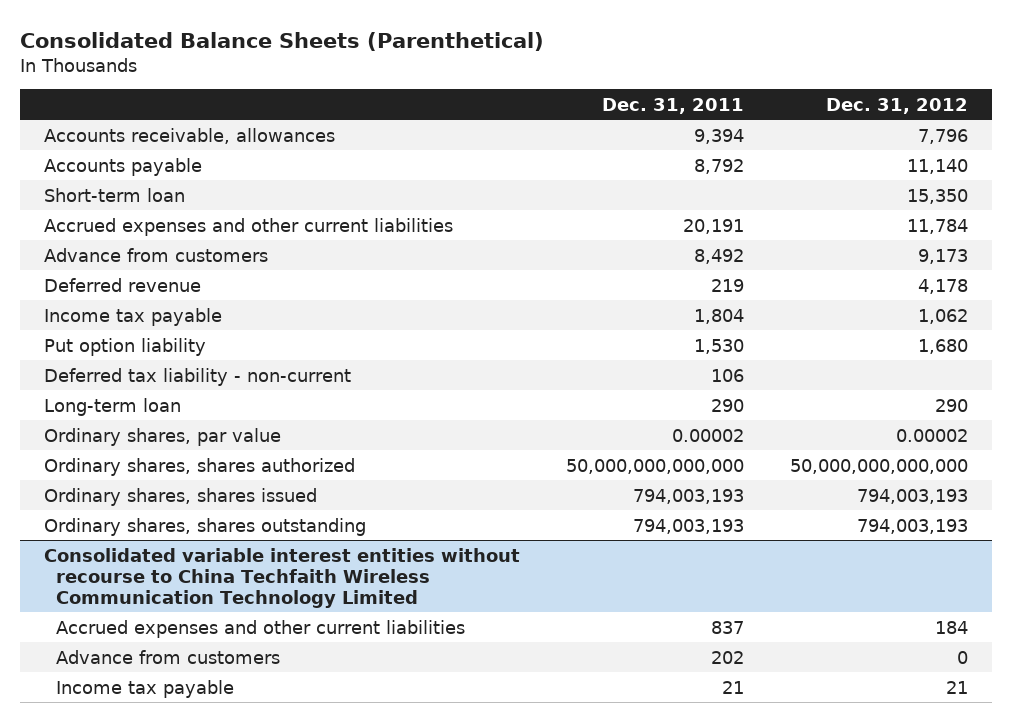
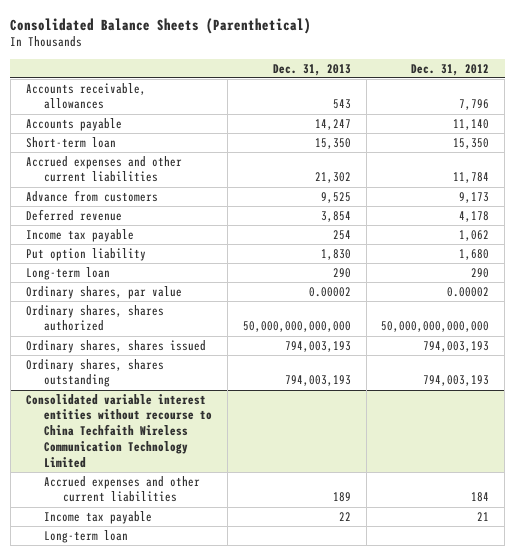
[601,97,744,114] Dec. 31, 2011 -> none
none -> [272,63,351,76] Dec. 31, 2013
[43,367,351,386] Deferred tax liability - non-current -> none
[56,649,281,664] Advance from customers -> none
none -> [44,529,129,543] Long-term loan

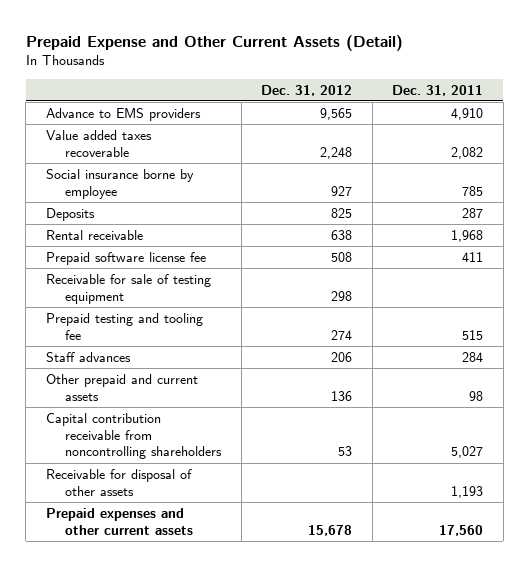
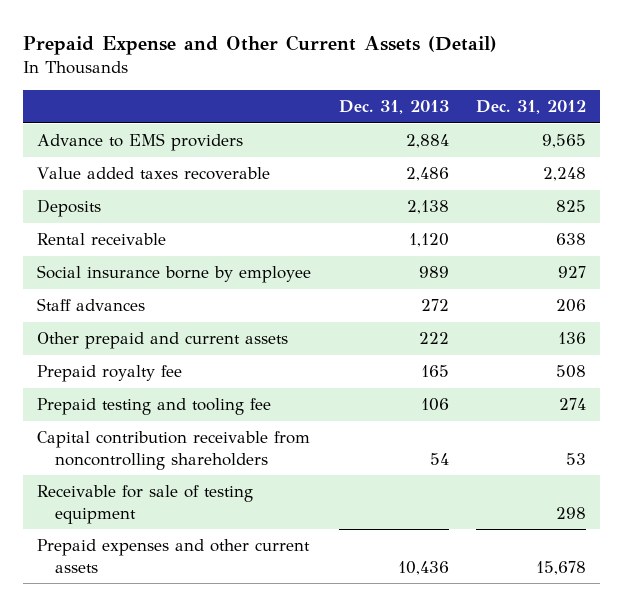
[392,84,484,96] Dec. 31, 2011 -> none
none -> [338,100,449,115] Dec. 31, 2013
[45,251,206,265] Prepaid software license fee -> none
[45,168,194,199] Social insurance borne by employee -> [36,265,311,284] Social insurance borne by employee
none -> [36,365,182,383] Prepaid royalty fee
[45,312,203,340] Prepaid testing and tooling fee -> [36,398,271,416] Prepaid testing and tooling fee
[45,468,192,496] Receivable for disposal of other assets -> none
[45,273,211,304] Receivable for sale of testing equipment -> [36,485,253,524] Receivable for sale of testing equipment

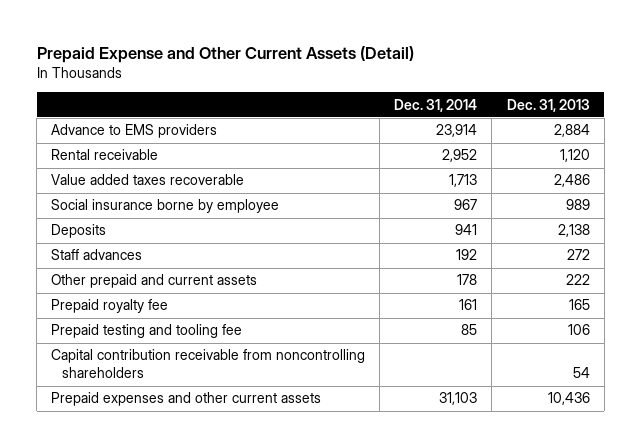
[476,100,587,115] Dec. 31, 2012 -> none
none -> [394,98,478,112] Dec. 31, 2014
[36,167,270,181] Value added taxes recoverable -> [51,174,245,186] Value added taxes recoverable
[36,199,101,218] Deposits -> [51,224,107,239] Deposits
[36,485,253,524] Receivable for sale of testing equipment -> none

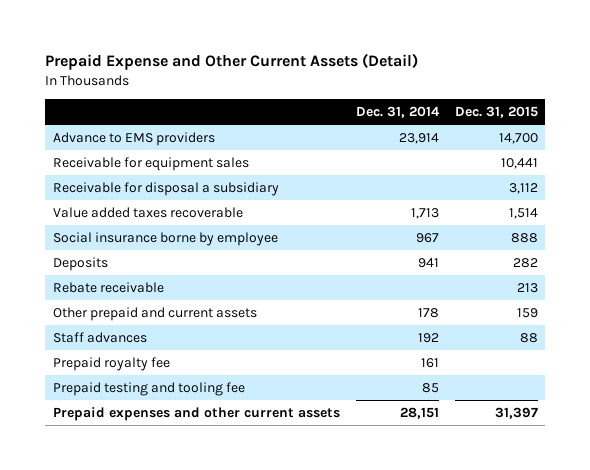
[506,98,590,112] Dec. 31, 2013 -> none
none -> [454,105,538,118] Dec. 31, 2015
[51,149,159,161] Rental receivable -> none
none -> [52,157,249,172] Receivable for equipment sales
none -> [52,182,279,197] Receivable for disposal a subsidiary
none -> [52,282,164,294] Rebate receivable
[51,249,143,261] Staff advances -> [52,332,147,344] Staff advances
[51,349,366,379] Capital contribution receivable from noncontrolling shareholders -> none
[439,392,478,406] 31,103 -> [399,407,439,420] 28,151

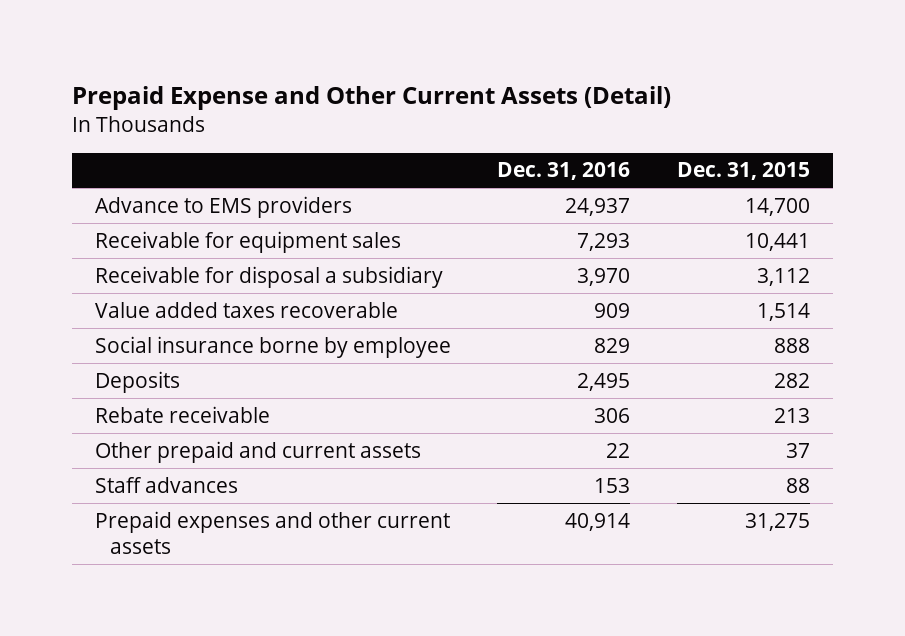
[355,105,440,118] Dec. 31, 2014 -> none
none -> [497,162,631,181] Dec. 31, 2016
[516,308,538,319] 159 -> [785,442,810,458] 37
[52,357,170,372] Prepaid royalty fee -> none
[52,382,245,397] Prepaid testing and tooling fee -> none
[494,407,538,420] 31,397 -> [744,512,810,531] 31,275

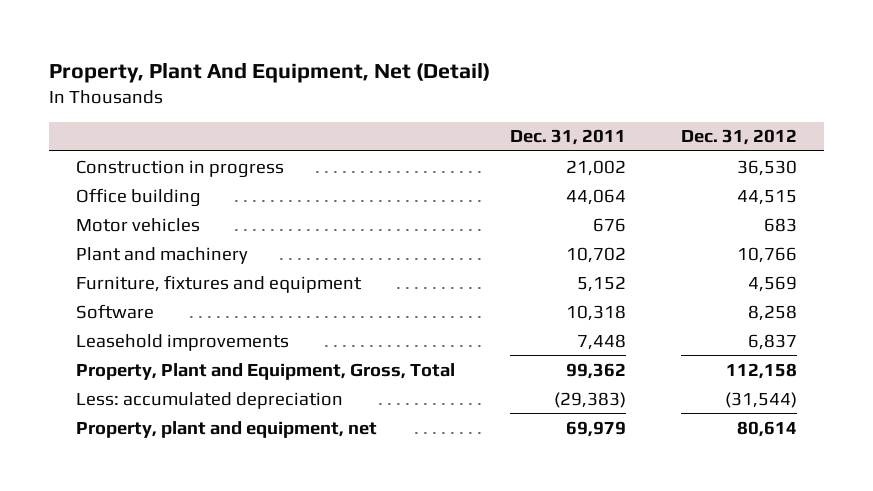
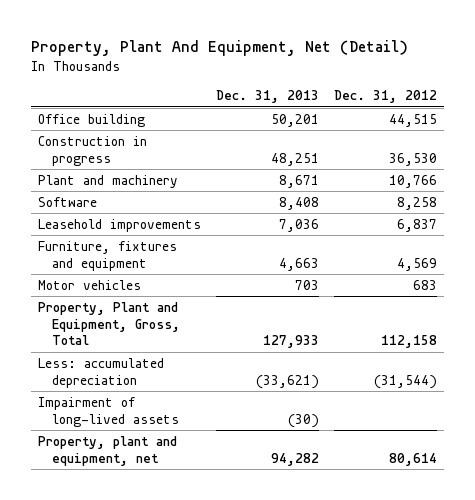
[509,129,626,146] Dec. 31, 2011 -> none
none -> [216,90,320,104] Dec. 31, 2013
[76,159,285,178] Construction in progress -> [38,135,148,166] Construction in progress
[76,274,363,293] Furniture, fixtures and equipment -> [38,240,178,271] Furniture, fixtures and equipment
[76,217,201,232] Motor vehicles -> [38,279,142,290] Motor vehicles
none -> [38,396,179,427] Impairment of long-lived assets

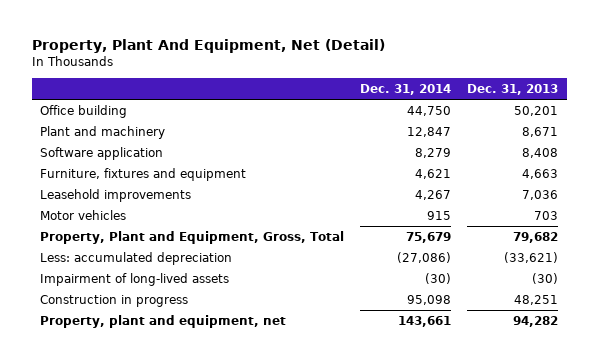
[334,90,438,104] Dec. 31, 2012 -> none
none -> [360,83,452,95] Dec. 31, 2014
[38,196,98,207] Software -> [39,146,163,160] Software application
[38,218,202,232] Leasehold improvements -> [39,188,191,202] Leasehold improvements
[263,335,320,349] 127,933 -> [513,231,559,243] 79,682
[38,135,148,166] Construction in progress -> [39,294,188,307] Construction in progress

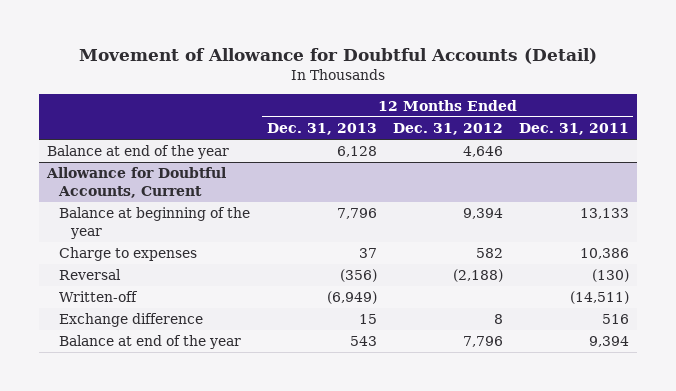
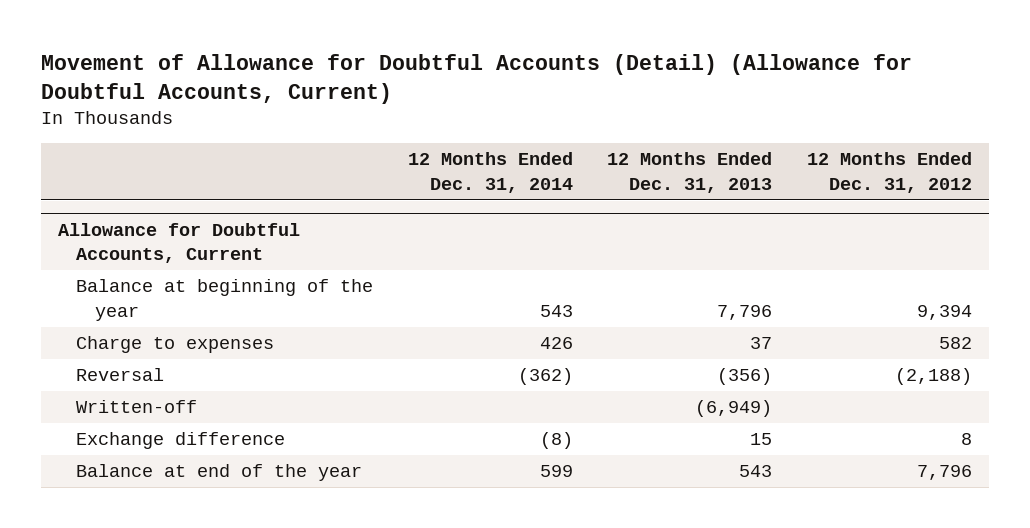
[79,48,598,65] Movement of Allowance for Doubtful Accounts (Detail) -> [40,53,912,104] Movement of Allowance for Doubtful Accounts (Detail) (Allowance for Doubtful Accounts, Current)
[519,123,630,136] Dec. 31, 2011 -> none
none -> [407,152,573,193] 12 Months Ended Dec. 31, 2014
[47,145,230,160] Balance at end of the year -> none

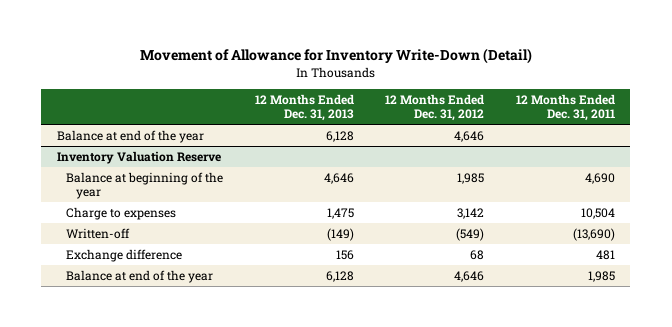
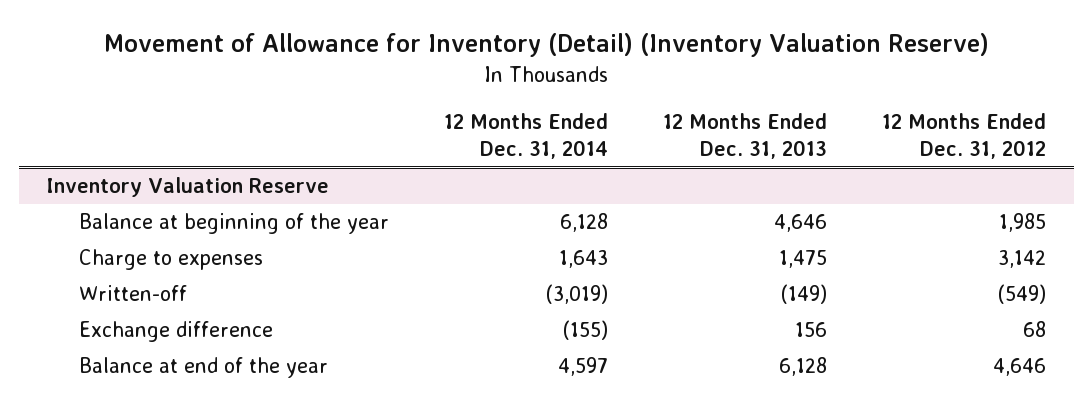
[139,48,532,65] Movement of Allowance for Inventory Write-Down (Detail) -> [104,33,990,58] Movement of Allowance for Inventory (Detail) (Inventory Valuation Reserve)
[515,93,615,121] 12 Months Ended Dec. 31, 2011 -> none
none -> [443,112,608,159] 12 Months Ended Dec. 31, 2014
[57,130,205,144] Balance at end of the year -> none

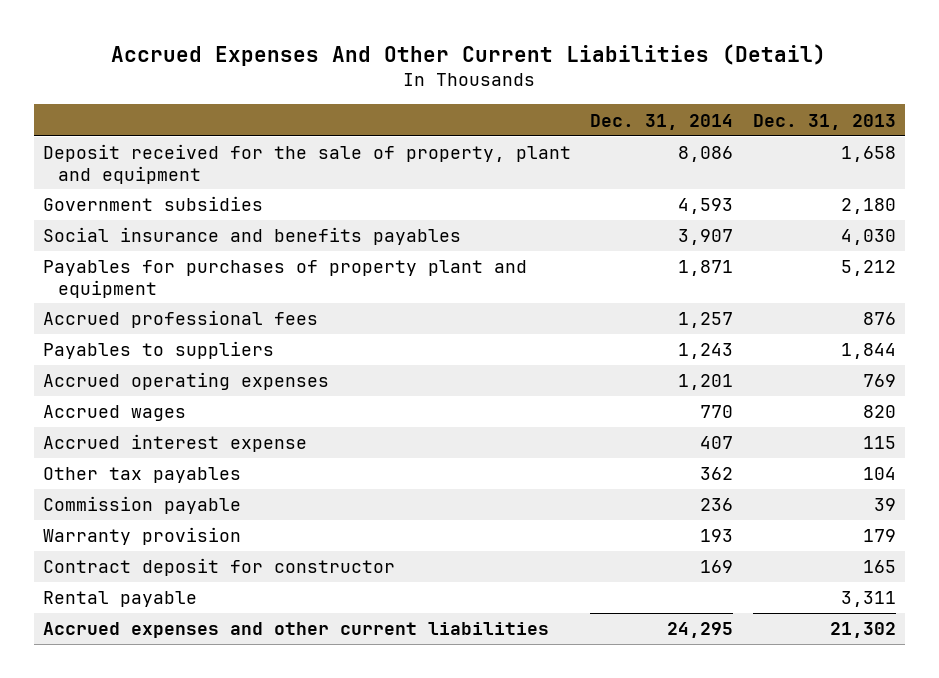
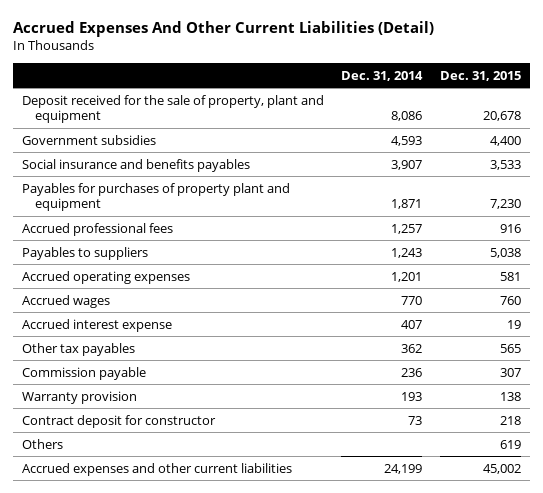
[752,113,896,130] Dec. 31, 2013 -> none
none -> [439,70,521,81] Dec. 31, 2015
[43,591,198,608] Rental payable -> none
[700,560,734,574] 169 -> [408,415,423,425] 73
none -> [21,438,63,449] Others
[667,622,734,639] 24,295 -> [384,463,423,474] 24,199

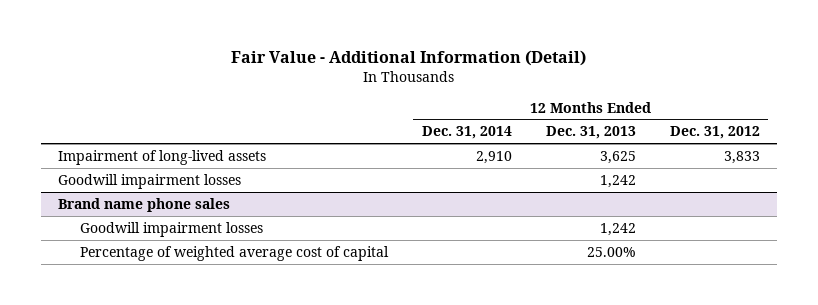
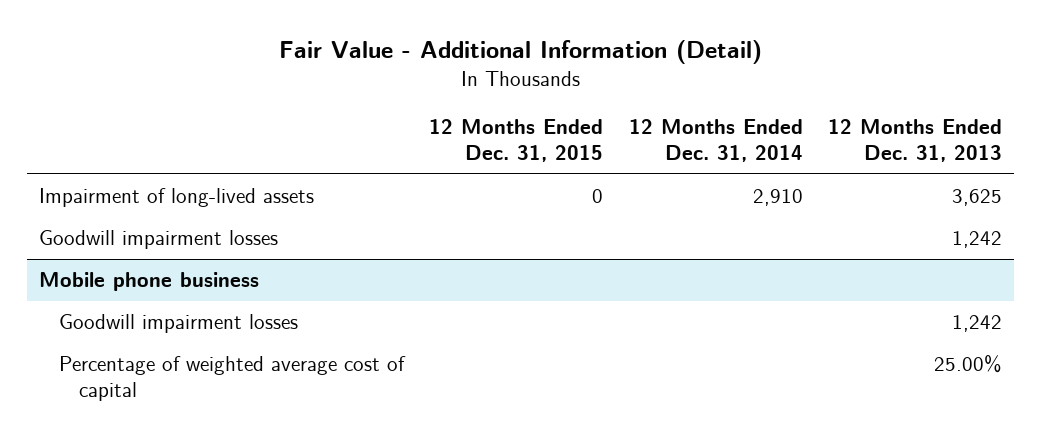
[669,126,760,140] Dec. 31, 2012 -> none
none -> [429,119,604,163] 12 Months Ended Dec. 31, 2015
[58,197,231,212] Brand name phone sales -> [39,271,260,291] Mobile phone business

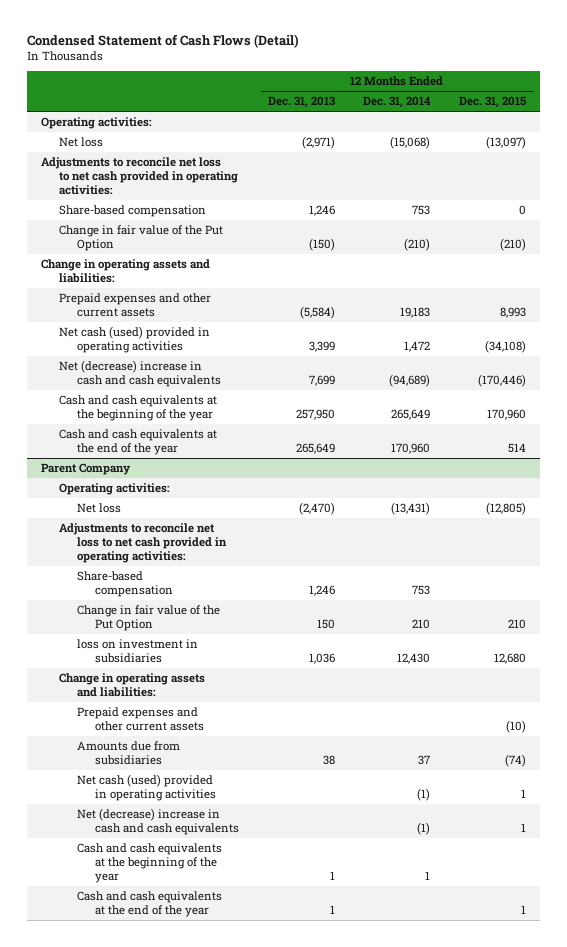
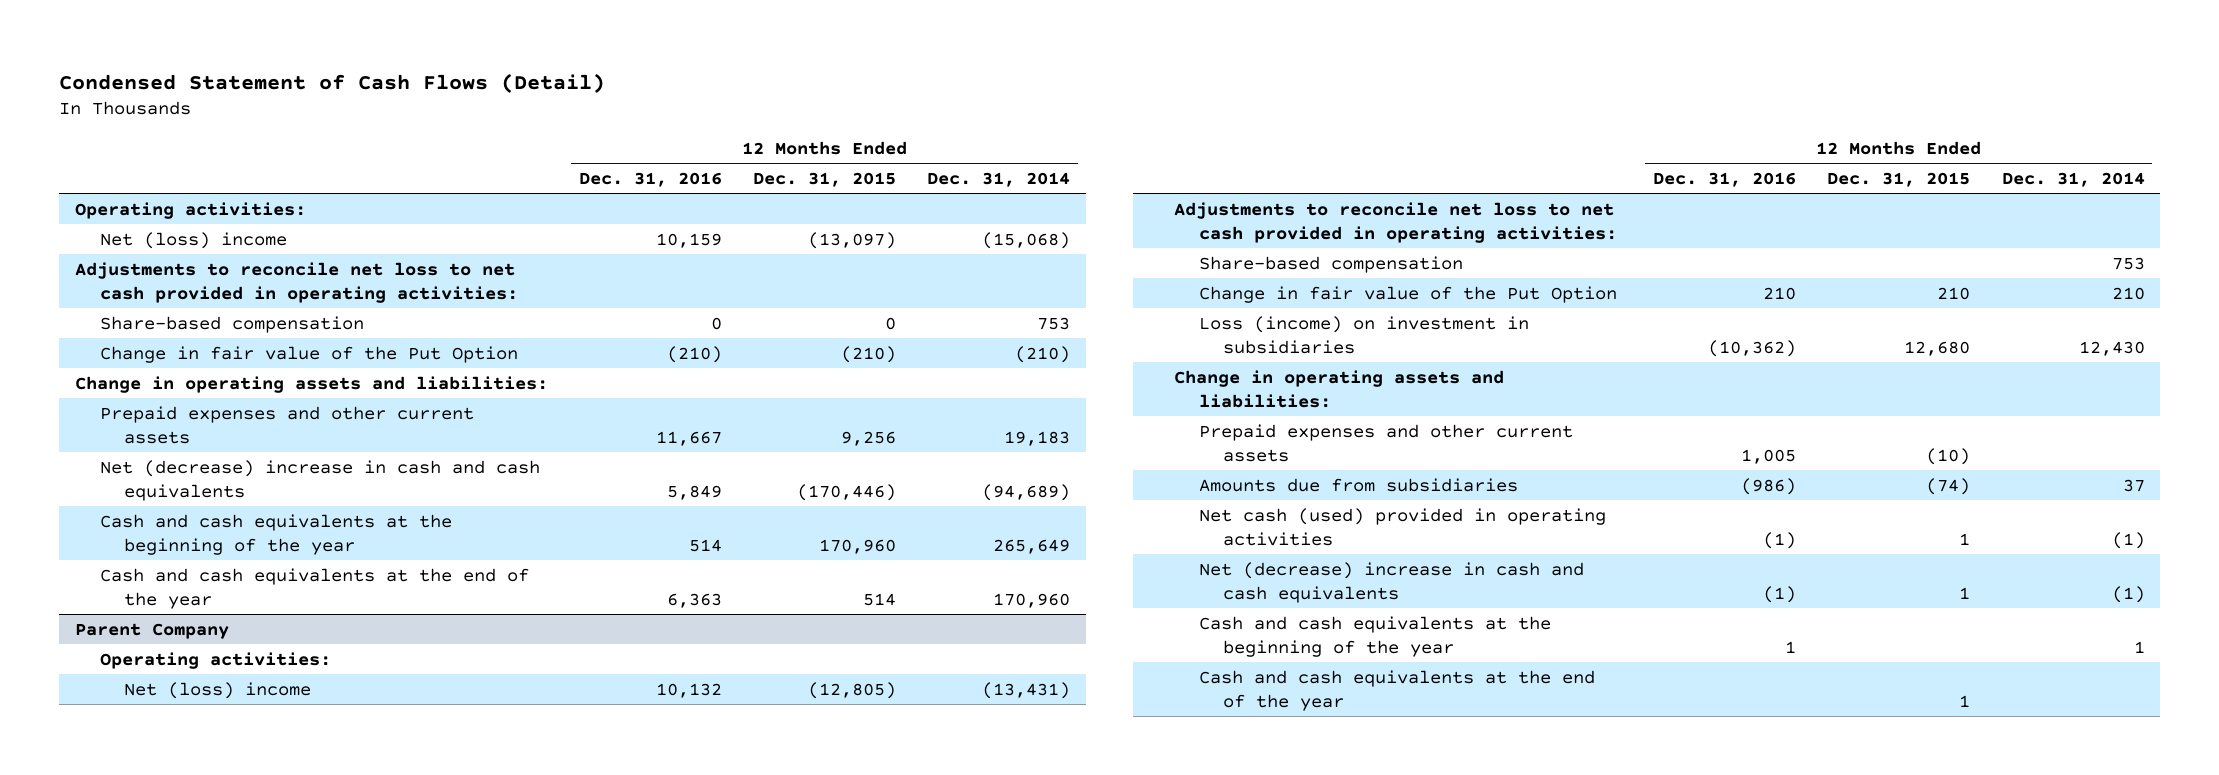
[267,96,335,109] Dec. 31, 2013 -> none
none -> [579,171,723,187] Dec. 31, 2016
[59,137,104,148] Net loss -> [99,231,287,249] Net (loss) income
[59,326,211,354] Net cash (used) provided in operating activities -> none
[499,307,526,319] 8,993 -> [841,430,897,446] 9,256
[77,503,122,514] Net loss -> [124,681,312,699] Net (loss) income
[77,639,199,664] loss on investment in subsidiaries -> [1198,315,1529,354] Loss (income) on investment in subsidiaries

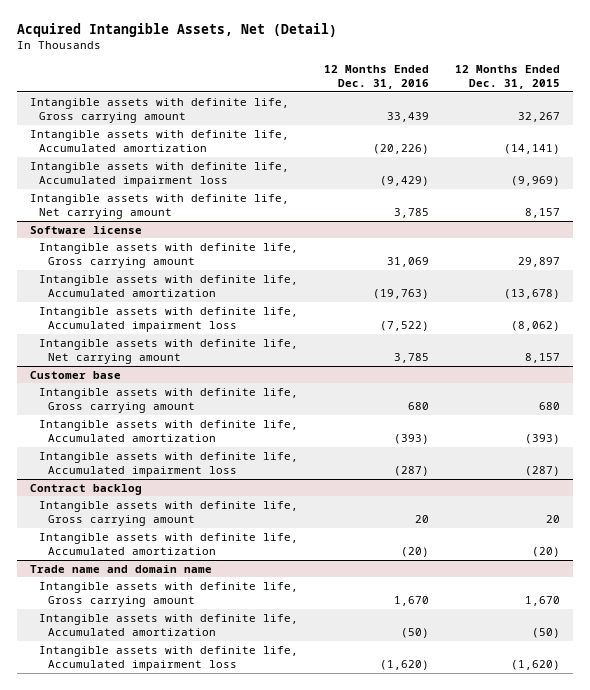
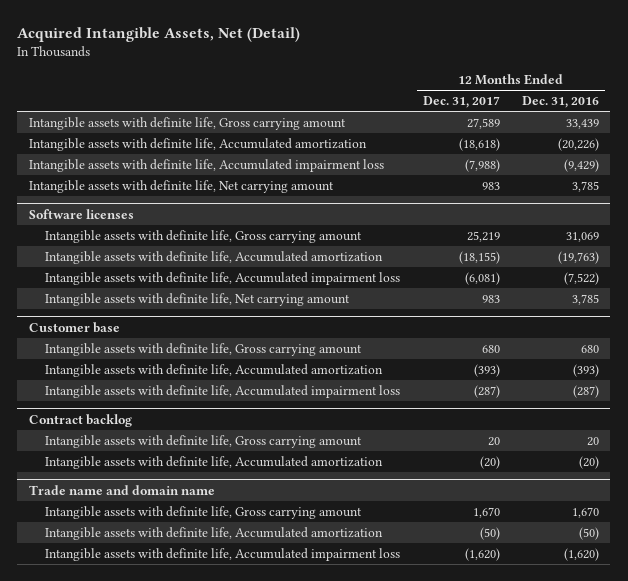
[454,64,560,90] 12 Months Ended Dec. 31, 2015 -> none
none -> [422,96,500,109] Dec. 31, 2017
[29,225,142,234] Software license -> [28,208,134,219] Software licenses

